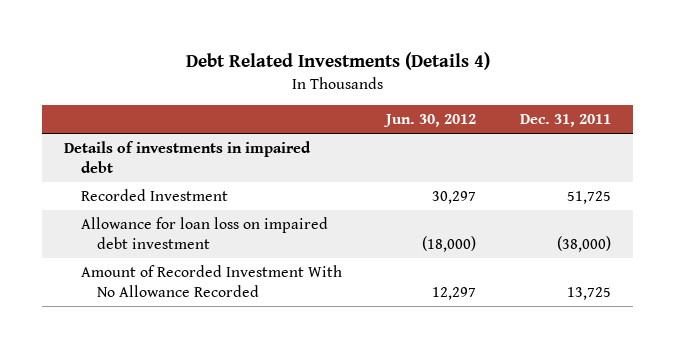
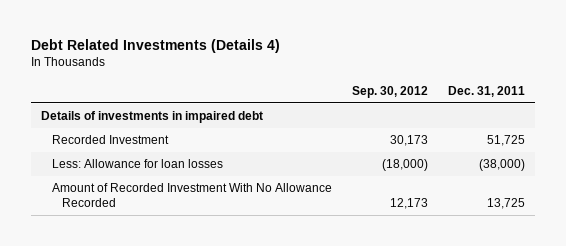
[382,113,476,127] Jun. 30, 2012 -> none
none -> [351,85,428,98] Sep. 30, 2012
[80,217,328,250] Allowance for loan loss on impaired debt investment -> [51,159,223,169] Less: Allowance for loan losses

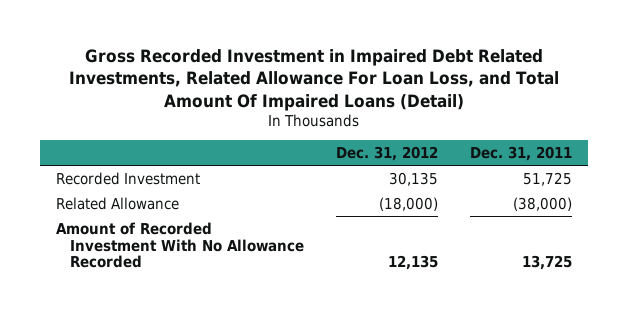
[31,39,281,54] Debt Related Investments (Details 4) -> [69,49,560,111] Gross Recorded Investment in Impaired Debt Related Investments, Related Allowance For Loan Loss, and Total Amount Of Impaired Loans (Detail)
[351,85,428,98] Sep. 30, 2012 -> none
none -> [336,145,439,161] Dec. 31, 2012
[41,111,264,124] Details of investments in impaired debt -> none
[51,159,223,169] Less: Allowance for loan losses -> [56,196,180,210] Related Allowance

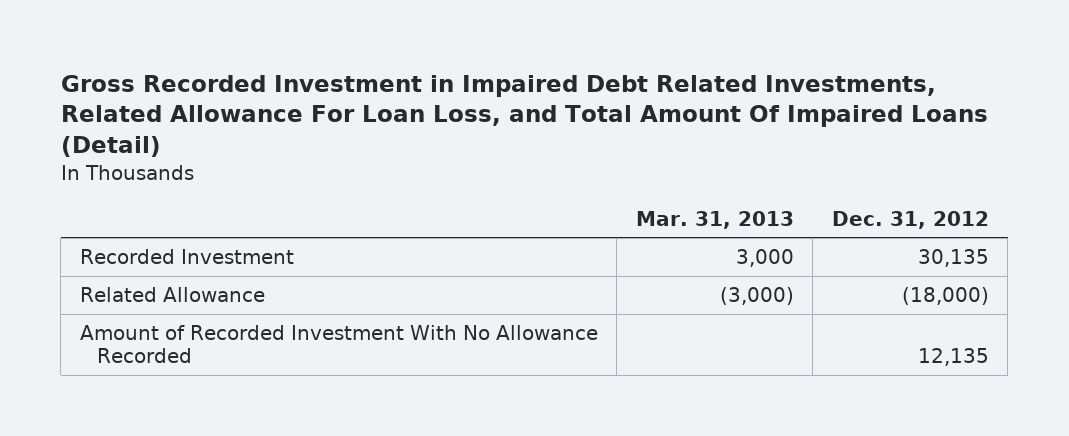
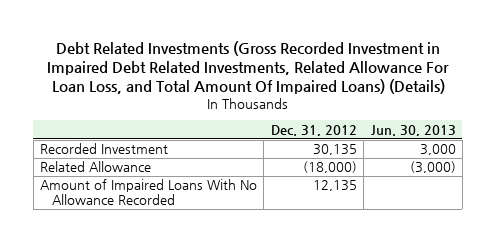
[60,74,988,158] Gross Recorded Investment in Impaired Debt Related Investments, Related Allowance For Loan Loss, and Total Amount Of Impaired Loans (Detail) -> [46,40,449,95] Debt Related Investments (Gross Recorded Investment in Impaired Debt Related Investments, Related Allowance For Loan Loss, and Total Amount Of Impaired Loans) (Details)
[635,210,794,229] Mar. 31, 2013 -> none
none -> [370,124,456,136] Jun. 30, 2013
[79,325,598,363] Amount of Recorded Investment With No Allowance Recorded -> [40,179,258,206] Amount of Impaired Loans With No Allowance Recorded

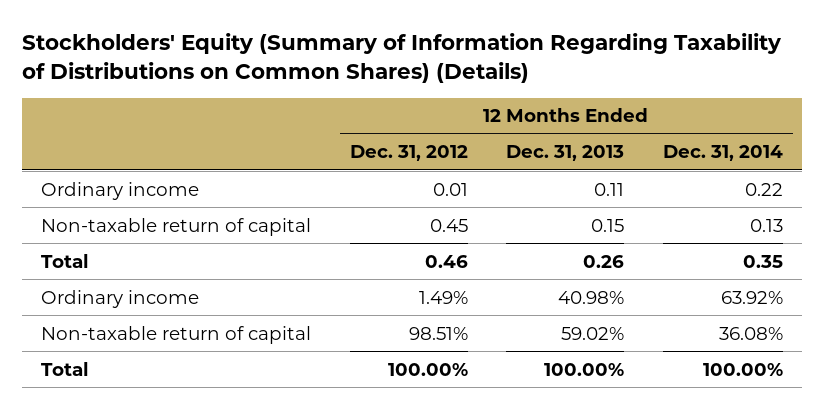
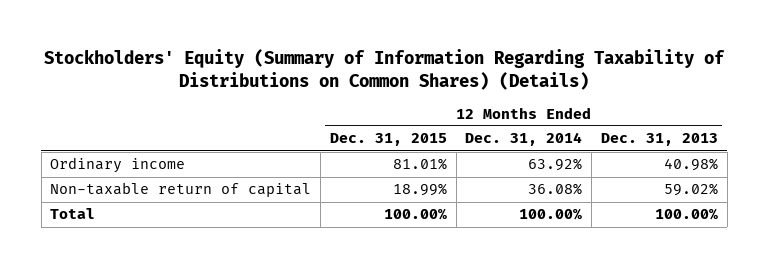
[349,145,468,162] Dec. 31, 2012 -> none
none -> [329,133,447,147] Dec. 31, 2015
[41,181,200,200] Ordinary income -> none
[41,217,312,236] Non-taxable return of capital -> none
[41,253,90,268] Total -> none

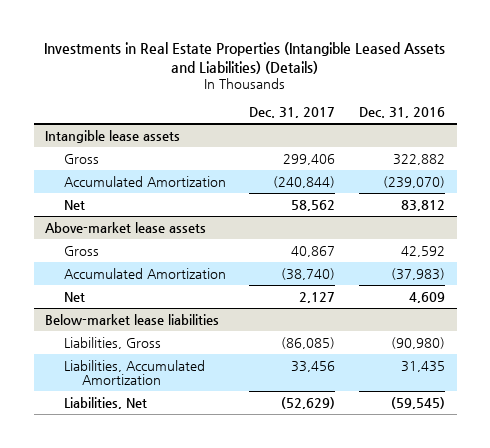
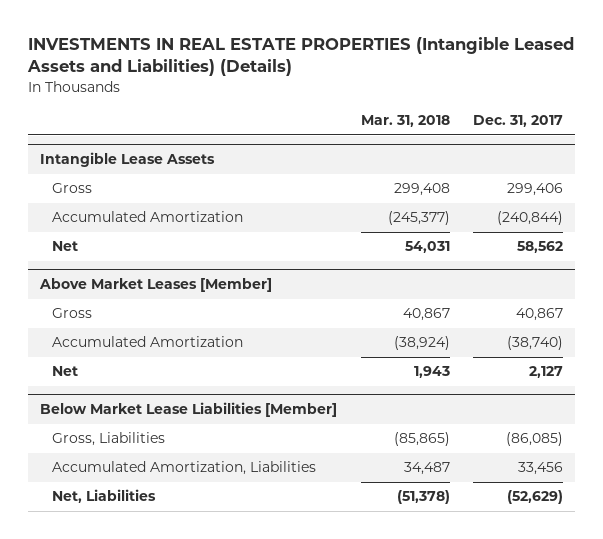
[44,41,446,74] Investments in Real Estate Properties (Intangible Leased Assets and Liabilities) (Details) -> [27,37,575,77] INVESTMENTS IN REAL ESTATE PROPERTIES (Intangible Leased Assets and Liabilities) (Details)
[358,107,445,119] Dec. 31, 2016 -> none
none -> [360,115,450,128] Mar. 31, 2018
[45,129,181,143] Intangible lease assets -> [39,152,215,168] Intangible Lease Assets
[45,221,207,233] Above-market lease assets -> [38,278,272,293] Above Market Leases [Member]
[45,313,220,325] Below-market lease liabilities -> [39,402,337,418] Below Market Lease Liabilities [Member]
[63,336,161,349] Liabilities, Gross -> [51,432,165,447] Gross, Liabilities
[63,359,205,385] Liabilities, Accumulated Amortization -> [51,461,316,476] Accumulated Amortization, Liabilities
[63,396,147,409] Liabilities, Net -> [51,489,156,504] Net, Liabilities

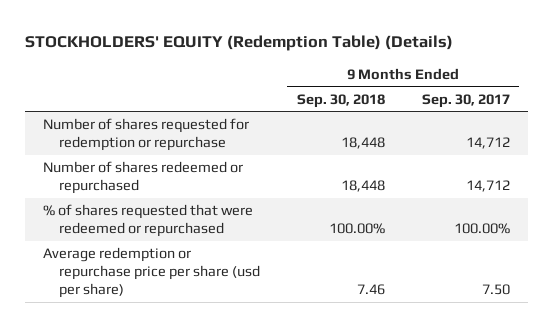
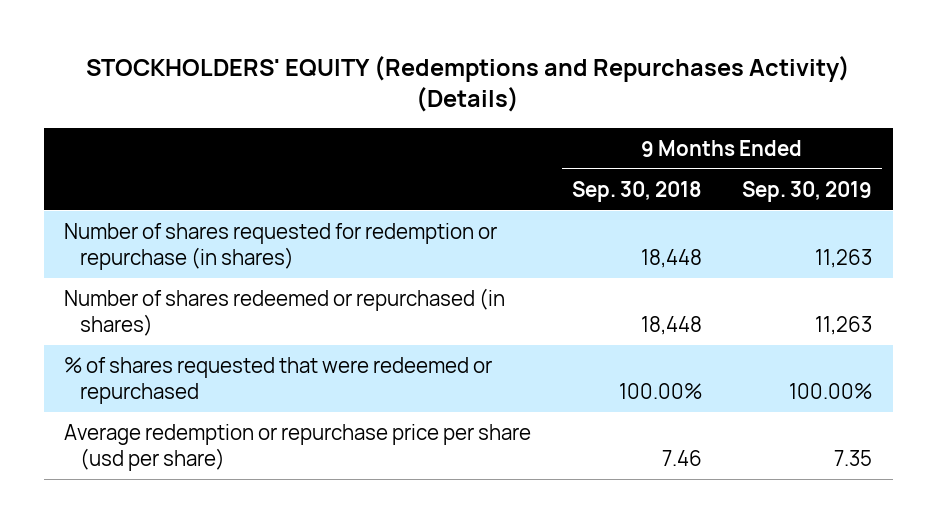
[25,35,454,52] STOCKHOLDERS' EQUITY (Redemption Table) (Details) -> [86,55,851,113] STOCKHOLDERS' EQUITY (Redemptions and Repurchases Activity) (Details)
[421,93,510,108] Sep. 30, 2017 -> none
none -> [742,180,873,202] Sep. 30, 2019
[43,118,250,152] Number of shares requested for redemption or repurchase -> [64,222,498,270] Number of shares requested for redemption or repurchase (in shares)
[43,161,244,195] Number of shares redeemed or repurchased -> [64,287,506,336] Number of shares redeemed or repurchased (in shares)

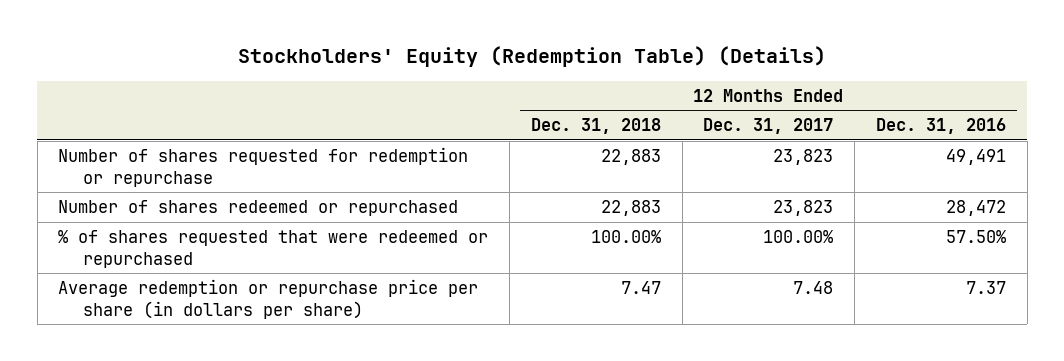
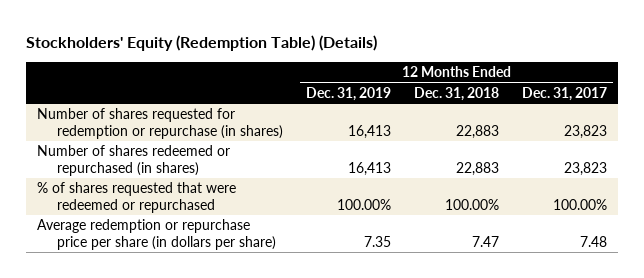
[875,118,1006,135] Dec. 31, 2016 -> none
none -> [306,86,392,101] Dec. 31, 2019
[58,147,469,187] Number of shares requested for redemption or repurchase -> [37,108,284,139] Number of shares requested for redemption or repurchase (in shares)
[58,200,459,217] Number of shares redeemed or repurchased -> [37,145,231,176] Number of shares redeemed or repurchased (in shares)

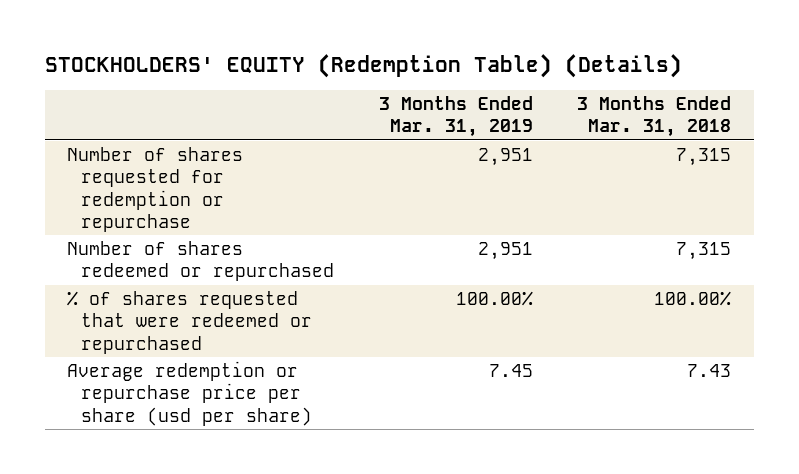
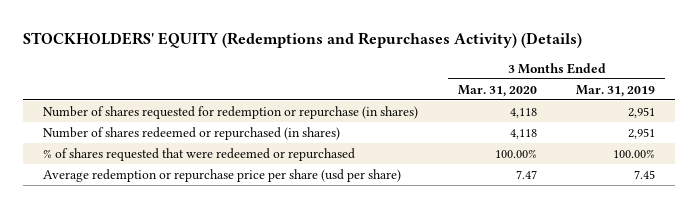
[45,54,683,79] STOCKHOLDERS' EQUITY (Redemption Table) (Details) -> [22,32,582,49] STOCKHOLDERS' EQUITY (Redemptions and Repurchases Activity) (Details)
[577,95,732,138] 3 Months Ended Mar. 31, 2018 -> none
none -> [457,84,537,97] Mar. 31, 2020
[67,146,244,232] Number of shares requested for redemption or repurchase -> [42,105,418,119] Number of shares requested for redemption or repurchase (in shares)
[67,240,335,282] Number of shares redeemed or repurchased -> [42,126,340,140] Number of shares redeemed or repurchased (in shares)

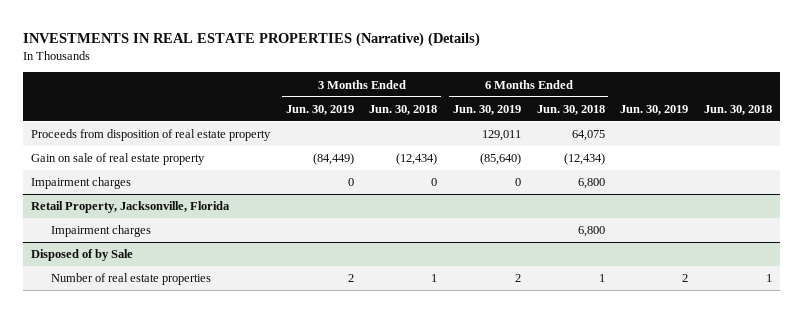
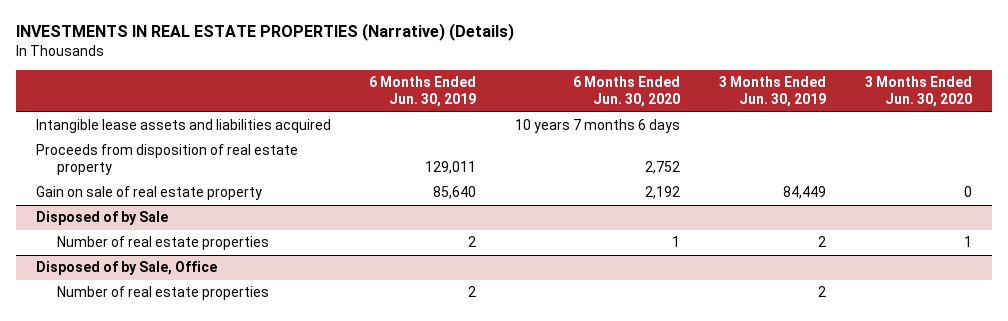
[369,104,438,115] Jun. 30, 2018 -> none
[536,104,605,115] Jun. 30, 2018 -> none
[620,104,689,115] Jun. 30, 2019 -> none
[703,104,772,115] Jun. 30, 2018 -> none
none -> [573,76,681,108] 6 Months Ended Jun. 30, 2020
none -> [865,76,973,108] 3 Months Ended Jun. 30, 2020
none -> [35,119,331,134] Intangible lease assets and liabilities acquired
[31,177,132,190] Impairment charges -> none
[31,201,231,214] Retail Property, Jacksonville, Florida -> none
[50,225,151,238] Impairment charges -> none
[312,153,354,166] (84,449) -> [783,186,827,200] 84,449
[479,153,521,166] (85,640) -> [433,186,477,200] 85,640
none -> [35,261,217,276] Disposed of by Sale, Office
none -> [57,286,270,301] Number of real estate properties

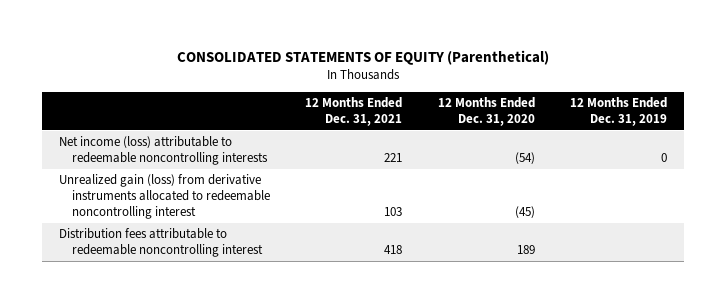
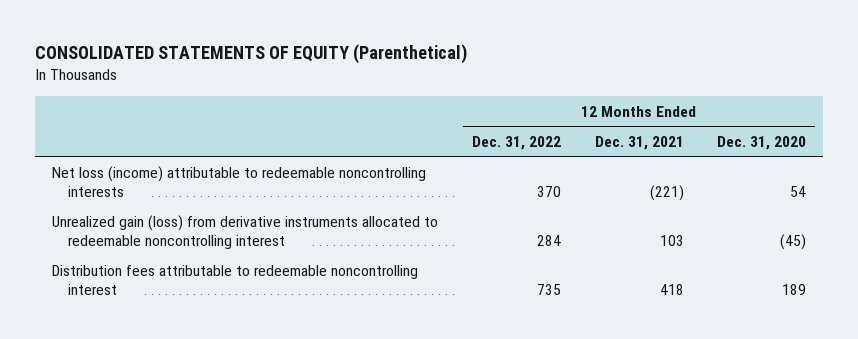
[569,97,667,127] 12 Months Ended Dec. 31, 2019 -> none
none -> [471,135,561,150] Dec. 31, 2022
[59,136,269,166] Net income (loss) attributable to redeemable noncontrolling interests -> [51,165,426,197] Net loss (income) attributable to redeemable noncontrolling interests
[384,153,403,163] 221 -> [649,184,684,201] (221)
[514,152,535,165] (54) -> [790,185,807,197] 54

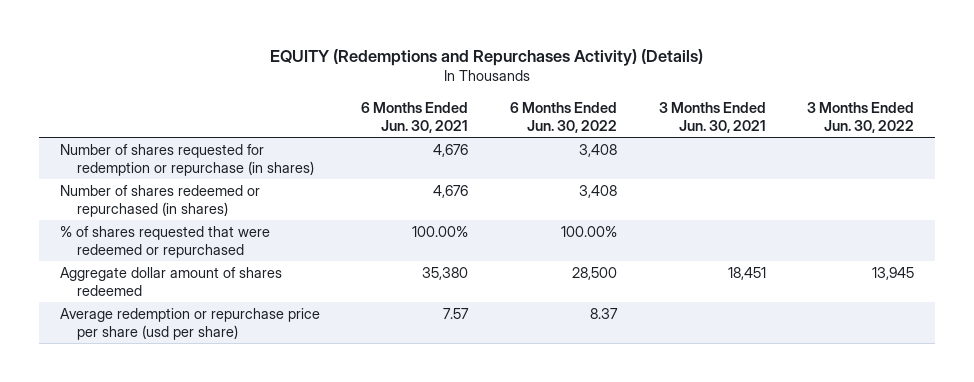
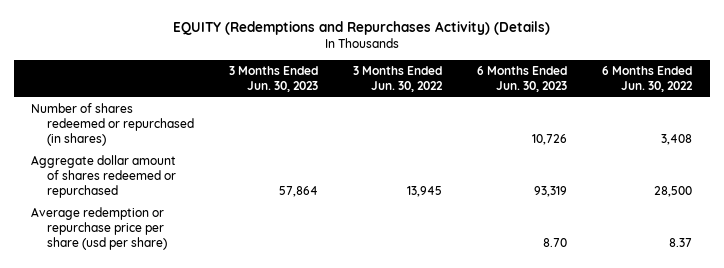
[361,101,469,133] 6 Months Ended Jun. 30, 2021 -> none
[658,101,766,133] 3 Months Ended Jun. 30, 2021 -> none
none -> [229,66,319,93] 3 Months Ended Jun. 30, 2023
none -> [477,66,568,93] 6 Months Ended Jun. 30, 2023
[59,144,314,176] Number of shares requested for redemption or repurchase (in shares) -> none
[59,226,270,258] % of shares requested that were redeemed or repurchased -> none
[59,267,282,296] Aggregate dollar amount of shares redeemed -> [31,154,177,199] Aggregate dollar amount of shares redeemed or repurchased

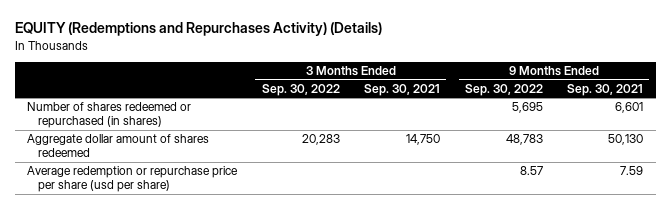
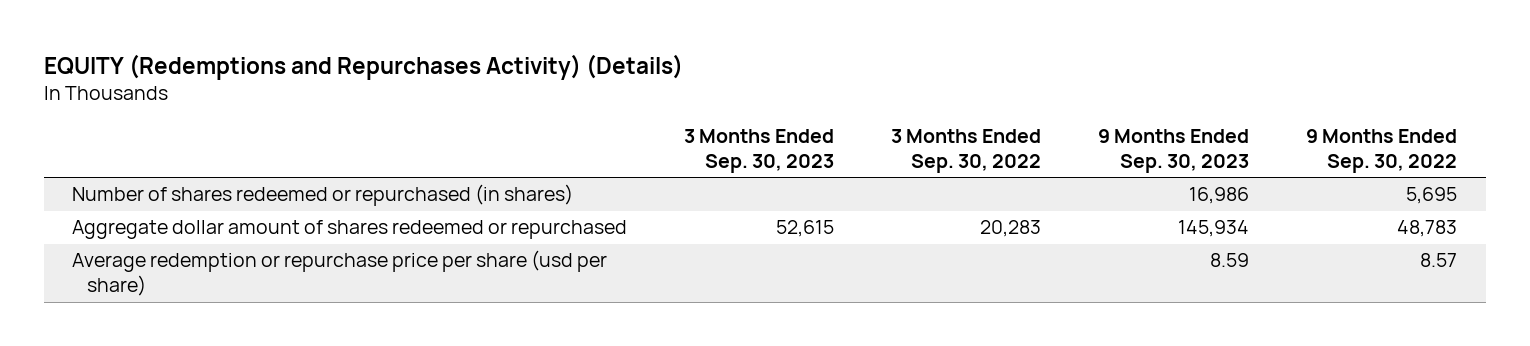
[364,83,441,96] Sep. 30, 2021 -> none
[567,83,644,96] Sep. 30, 2021 -> none
none -> [684,129,835,173] 3 Months Ended Sep. 30, 2023
none -> [1098,129,1250,173] 9 Months Ended Sep. 30, 2023
[26,134,209,158] Aggregate dollar amount of shares redeemed -> [72,220,628,240] Aggregate dollar amount of shares redeemed or repurchased

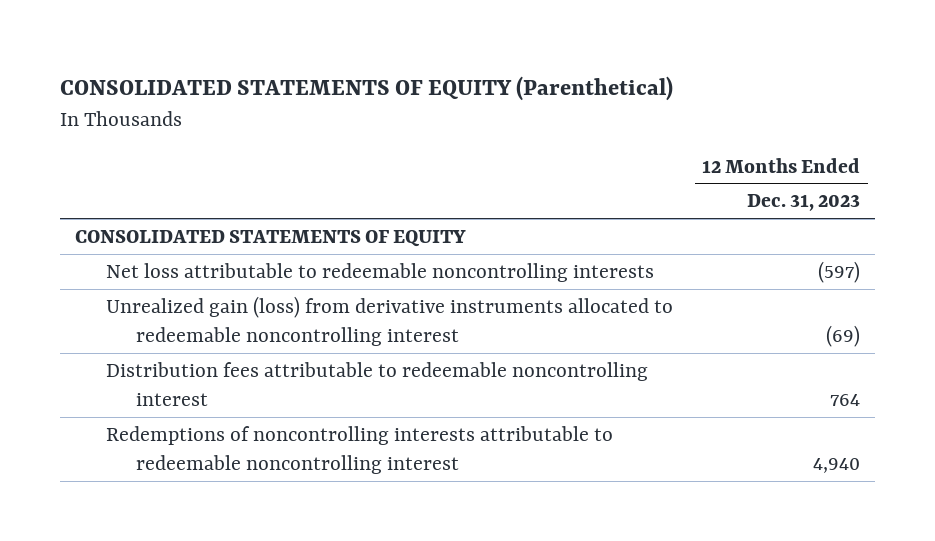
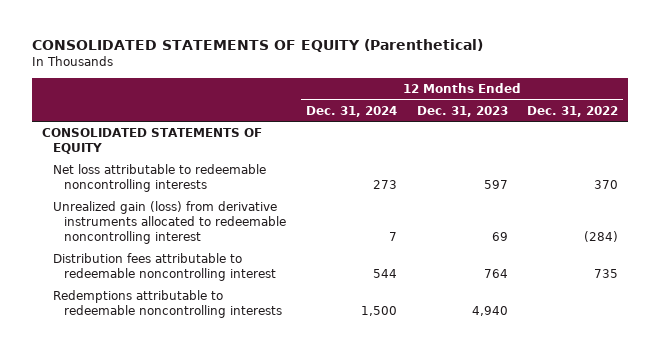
none -> [305,105,397,117] Dec. 31, 2024
none -> [527,105,619,117] Dec. 31, 2022
[818,260,861,283] (597) -> [483,180,508,190] 597
[826,324,861,347] (69) -> [491,232,508,242] 69
[105,425,613,474] Redemptions of noncontrolling interests attributable to redeemable noncontrolling interest -> [53,290,283,319] Redemptions attributable to redeemable noncontrolling interests

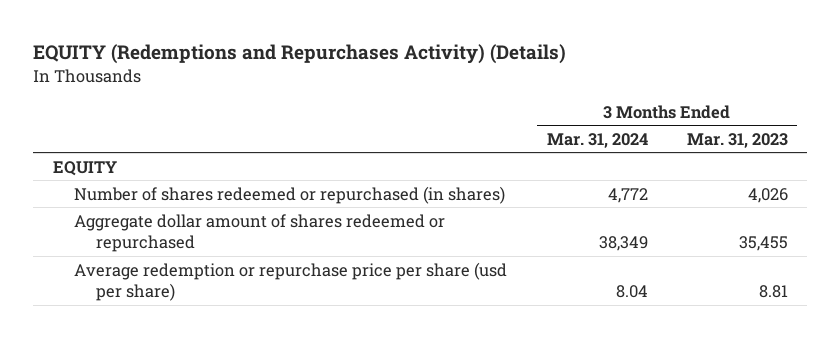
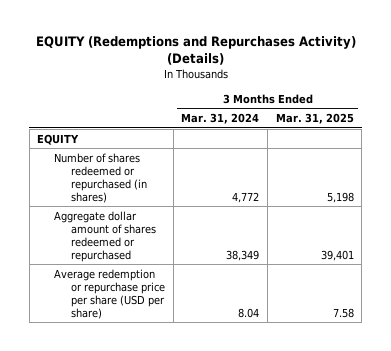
[686,132,788,148] Mar. 31, 2023 -> none
none -> [275,113,354,125] Mar. 31, 2025
[74,261,508,302] Average redemption or repurchase price per share (usd per share) -> [54,268,165,319] Average redemption or repurchase price per share (USD per share)

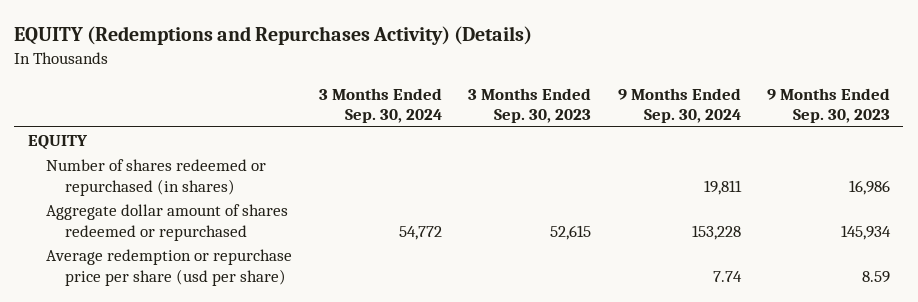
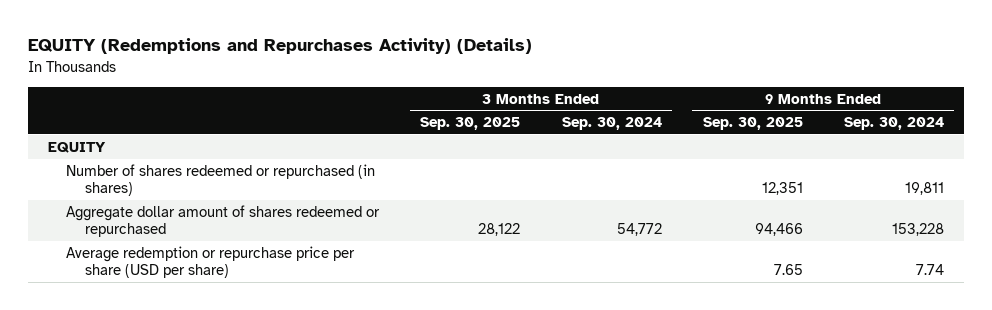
[468,87,592,124] 3 Months Ended Sep. 30, 2023 -> none
[767,87,891,124] 9 Months Ended Sep. 30, 2023 -> none
none -> [420,117,521,131] Sep. 30, 2025
none -> [702,117,803,131] Sep. 30, 2025
[46,249,293,286] Average redemption or repurchase price per share (usd per share) -> [66,245,356,279] Average redemption or repurchase price per share (USD per share)

